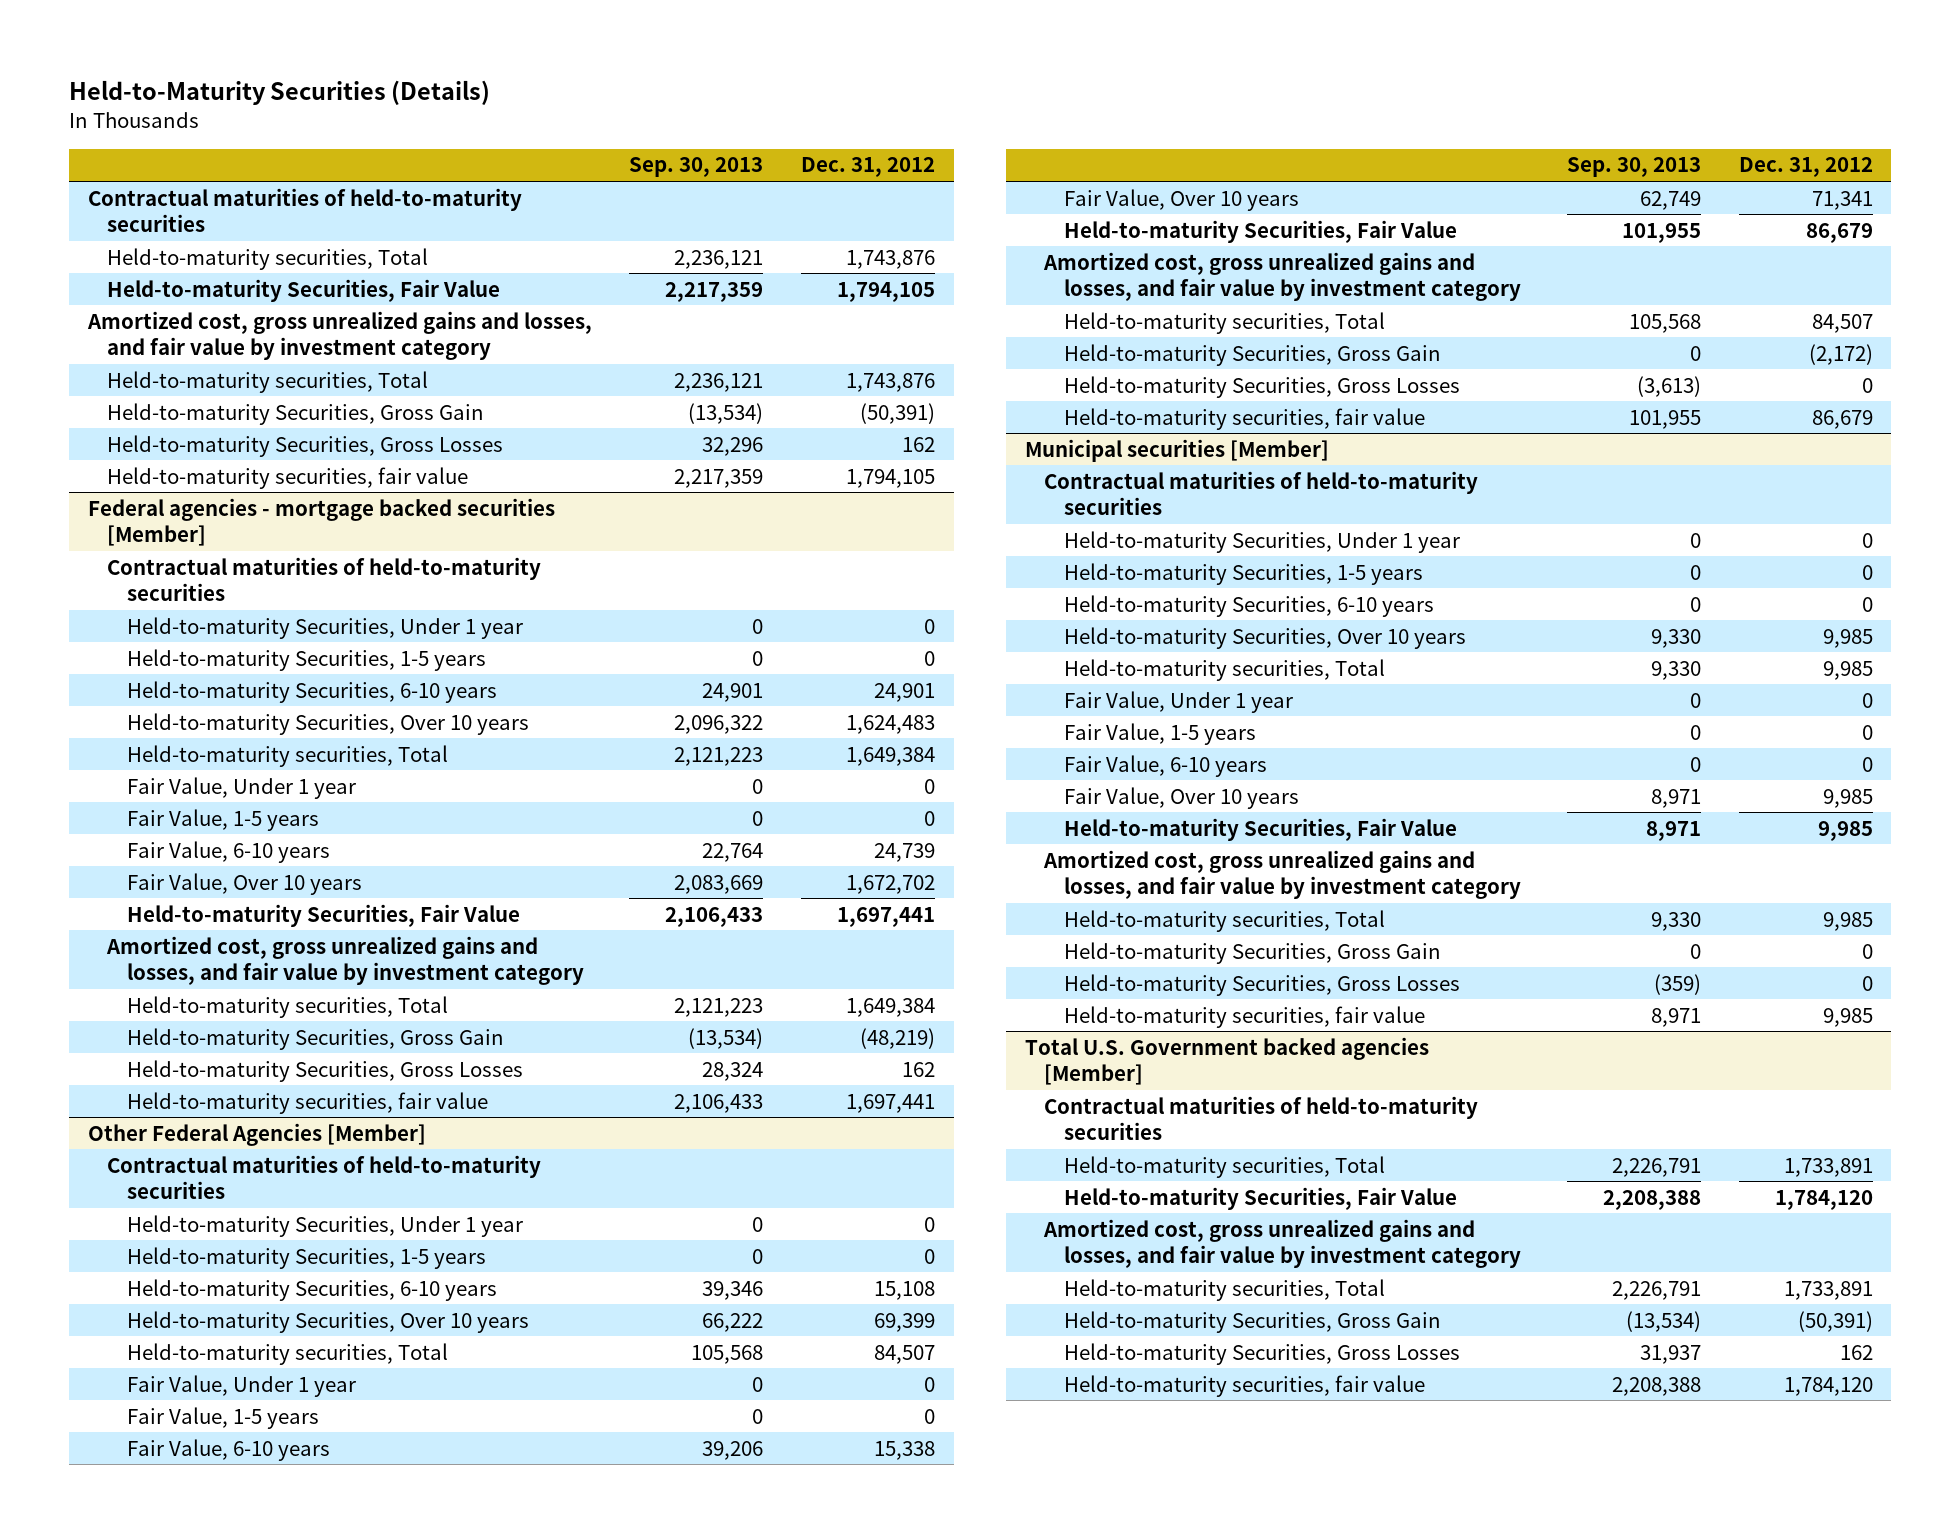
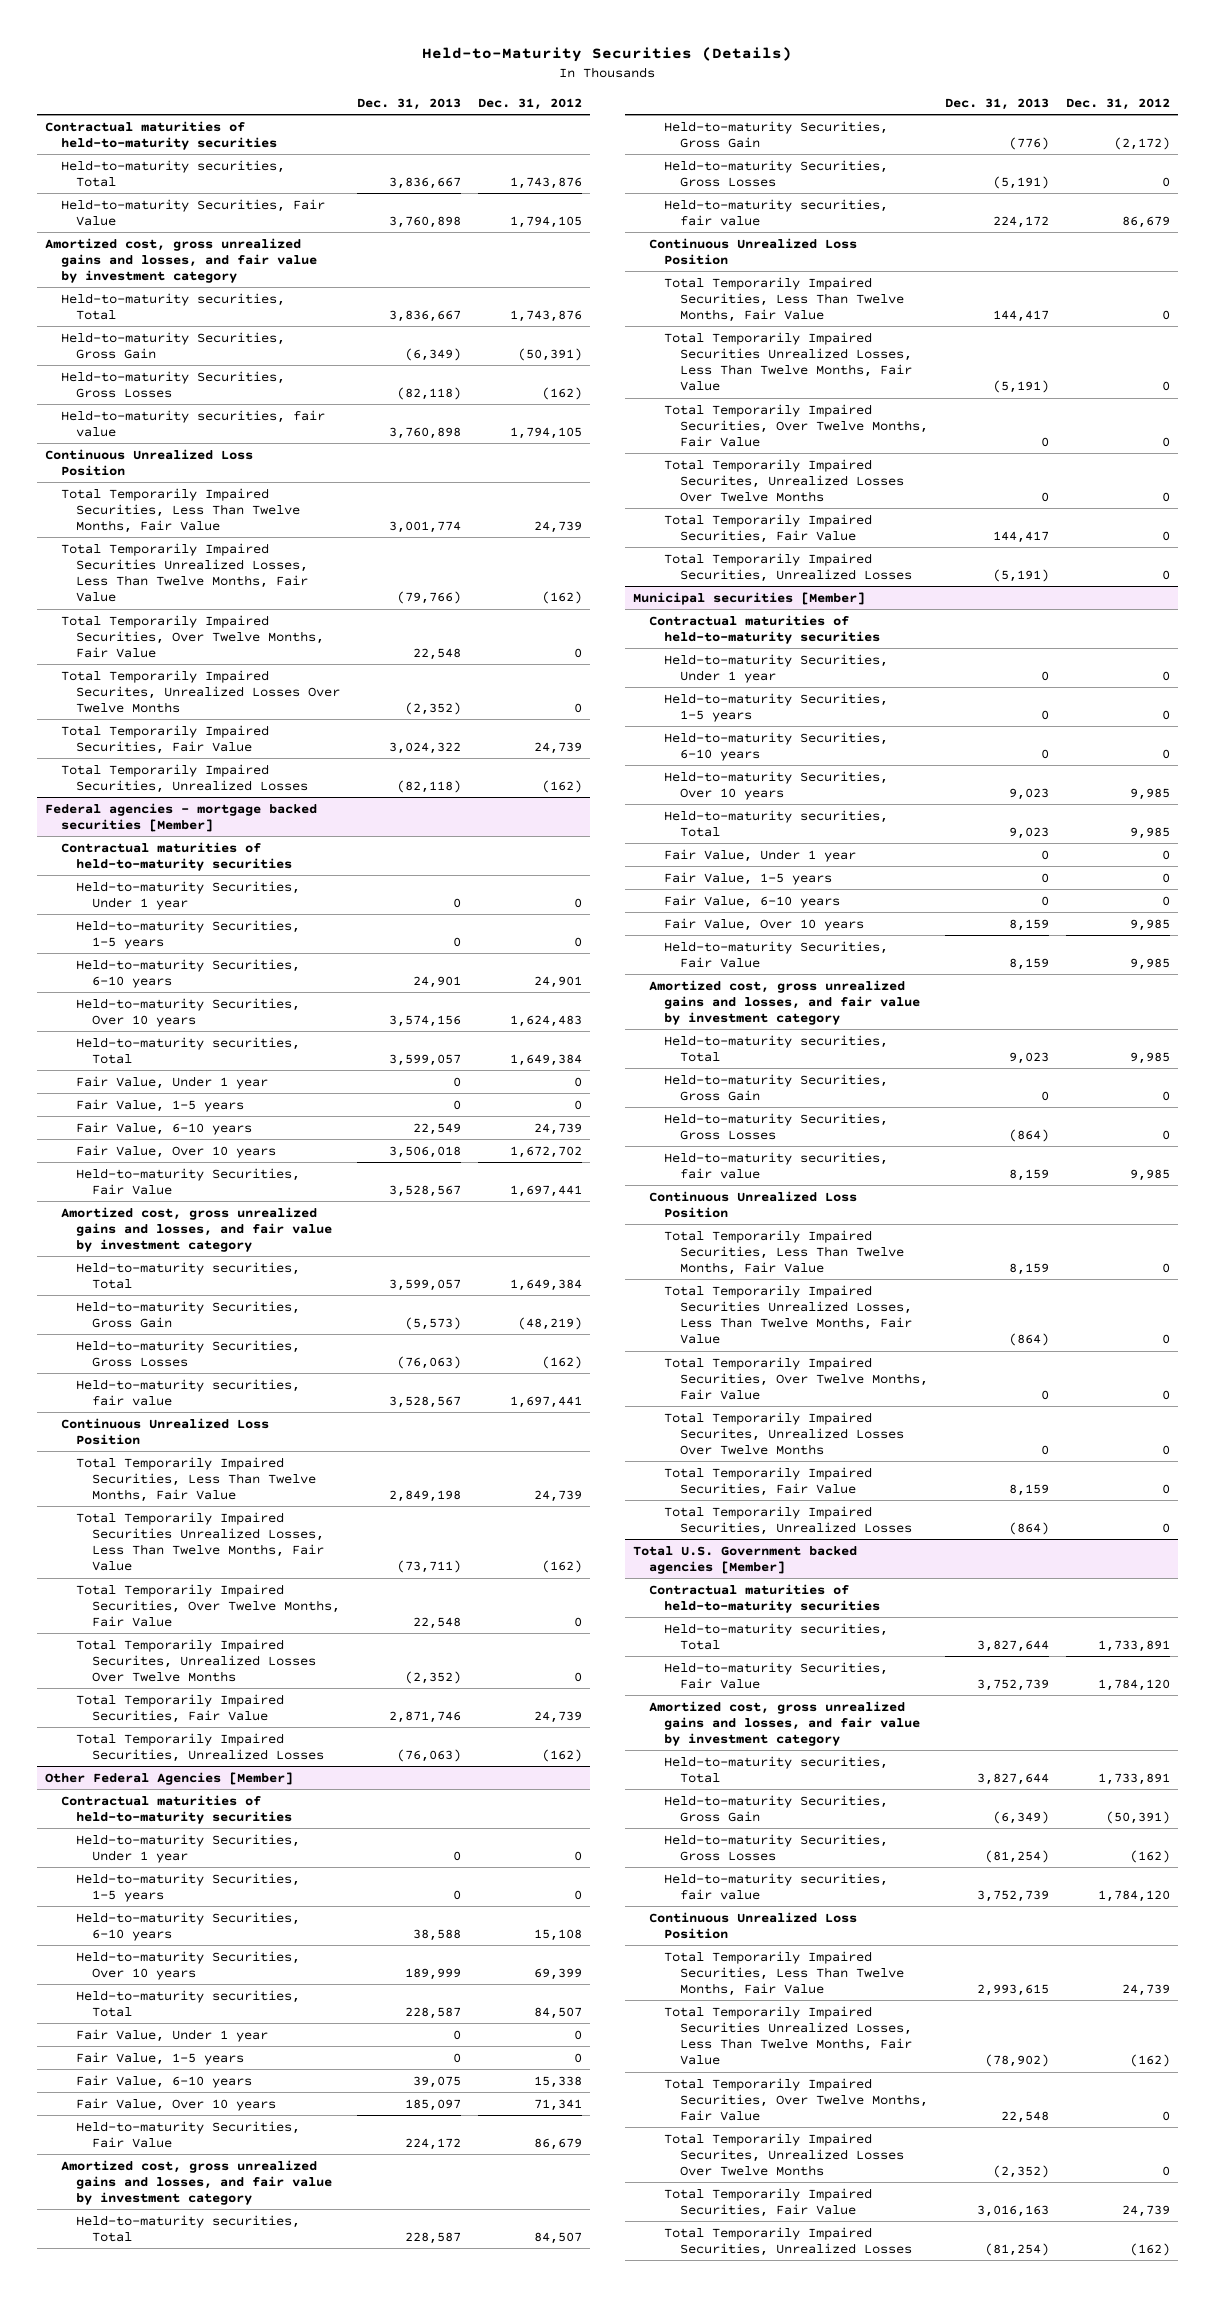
[629,157,764,178] Sep. 30, 2013 -> none
none -> [356,97,461,110] Dec. 31, 2013
[902,436,936,452] 162 -> [541,386,582,400] (162)
none -> [45,448,254,476] Continuous Unrealized Loss Position
none -> [60,487,301,534] Total Temporarily Impaired Securities, Less Than Twelve Months, Fair Value
none -> [60,542,309,603] Total Temporarily Impaired Securities Unrealized Losses, Less Than Twelve Months, Fair Value
none -> [60,614,325,659] Total Temporarily Impaired Securities, Over Twelve Months, Fair Value
none -> [60,669,341,714] Total Temporarily Impaired Securites, Unrealized Losses Over Twelve Months
none -> [60,724,269,754] Total Temporarily Impaired Securities, Fair Value
none -> [60,763,309,793] Total Temporarily Impaired Securities, Unrealized Losses
[902,1061,936,1077] 162 -> [541,1355,582,1369] (162)
none -> [60,1417,269,1445] Continuous Unrealized Loss Position
none -> [76,1456,317,1503] Total Temporarily Impaired Securities, Less Than Twelve Months, Fair Value
none -> [76,1511,325,1572] Total Temporarily Impaired Securities Unrealized Losses, Less Than Twelve Months, Fair Value
none -> [76,1583,341,1628] Total Temporarily Impaired Securities, Over Twelve Months, Fair Value
none -> [76,1638,317,1683] Total Temporarily Impaired Securites, Unrealized Losses Over Twelve Months
none -> [76,1693,285,1723] Total Temporarily Impaired Securities, Fair Value
none -> [76,1732,325,1762] Total Temporarily Impaired Securities, Unrealized Losses
none -> [648,237,857,265] Continuous Unrealized Loss Position
none -> [664,276,905,323] Total Temporarily Impaired Securities, Less Than Twelve Months, Fair Value
none -> [664,331,913,392] Total Temporarily Impaired Securities Unrealized Losses, Less Than Twelve Months, Fair Value
none -> [664,403,929,448] Total Temporarily Impaired Securities, Over Twelve Months, Fair Value
none -> [664,458,905,503] Total Temporarily Impaired Securites, Unrealized Losses Over Twelve Months
none -> [664,513,873,543] Total Temporarily Impaired Securities, Fair Value
none -> [664,552,913,582] Total Temporarily Impaired Securities, Unrealized Losses
none -> [648,1190,857,1218] Continuous Unrealized Loss Position
none -> [664,1229,905,1276] Total Temporarily Impaired Securities, Less Than Twelve Months, Fair Value
none -> [664,1284,913,1345] Total Temporarily Impaired Securities Unrealized Losses, Less Than Twelve Months, Fair Value
none -> [664,1356,929,1401] Total Temporarily Impaired Securities, Over Twelve Months, Fair Value
none -> [664,1411,905,1456] Total Temporarily Impaired Securites, Unrealized Losses Over Twelve Months
none -> [664,1466,873,1496] Total Temporarily Impaired Securities, Fair Value
none -> [664,1505,913,1535] Total Temporarily Impaired Securities, Unrealized Losses
[1839,1344,1873,1360] 162 -> [1129,1849,1170,1863] (162)
none -> [648,1911,857,1939] Continuous Unrealized Loss Position
none -> [664,1950,905,1997] Total Temporarily Impaired Securities, Less Than Twelve Months, Fair Value
none -> [664,2005,913,2066] Total Temporarily Impaired Securities Unrealized Losses, Less Than Twelve Months, Fair Value
none -> [664,2077,929,2122] Total Temporarily Impaired Securities, Over Twelve Months, Fair Value
none -> [664,2132,905,2177] Total Temporarily Impaired Securites, Unrealized Losses Over Twelve Months
none -> [664,2187,873,2217] Total Temporarily Impaired Securities, Fair Value
none -> [664,2226,913,2256] Total Temporarily Impaired Securities, Unrealized Losses

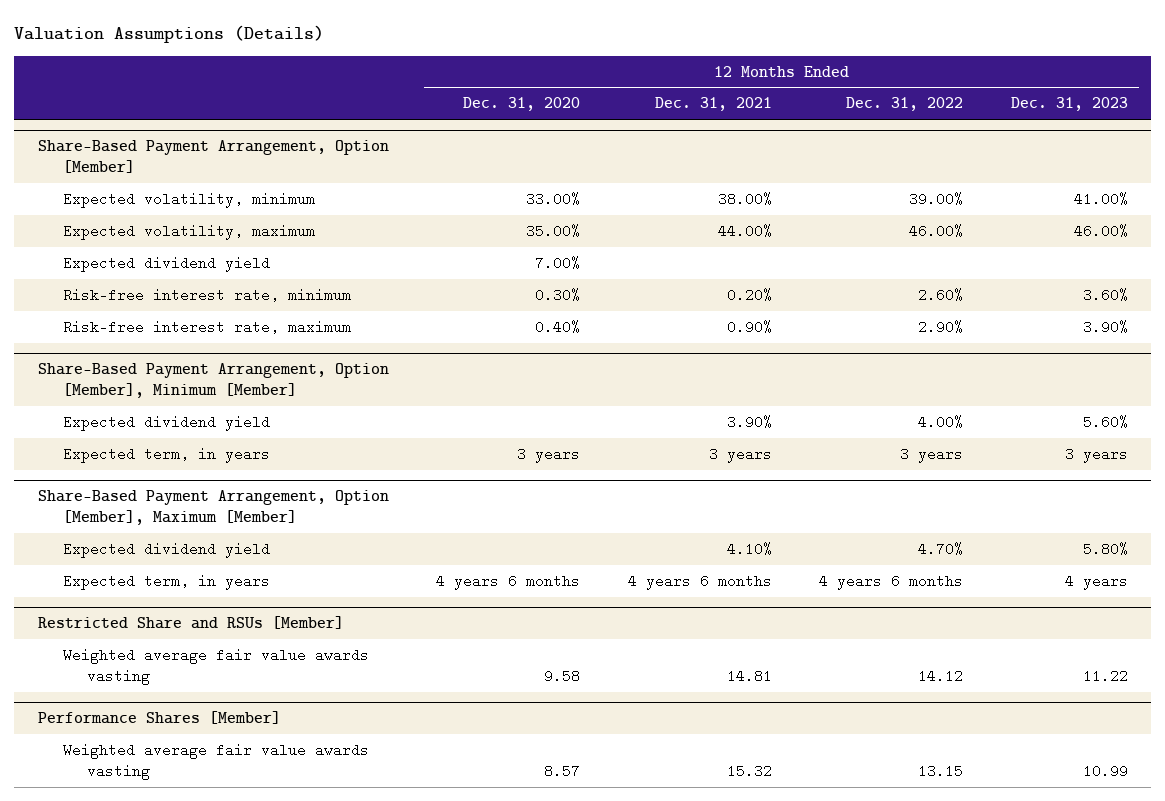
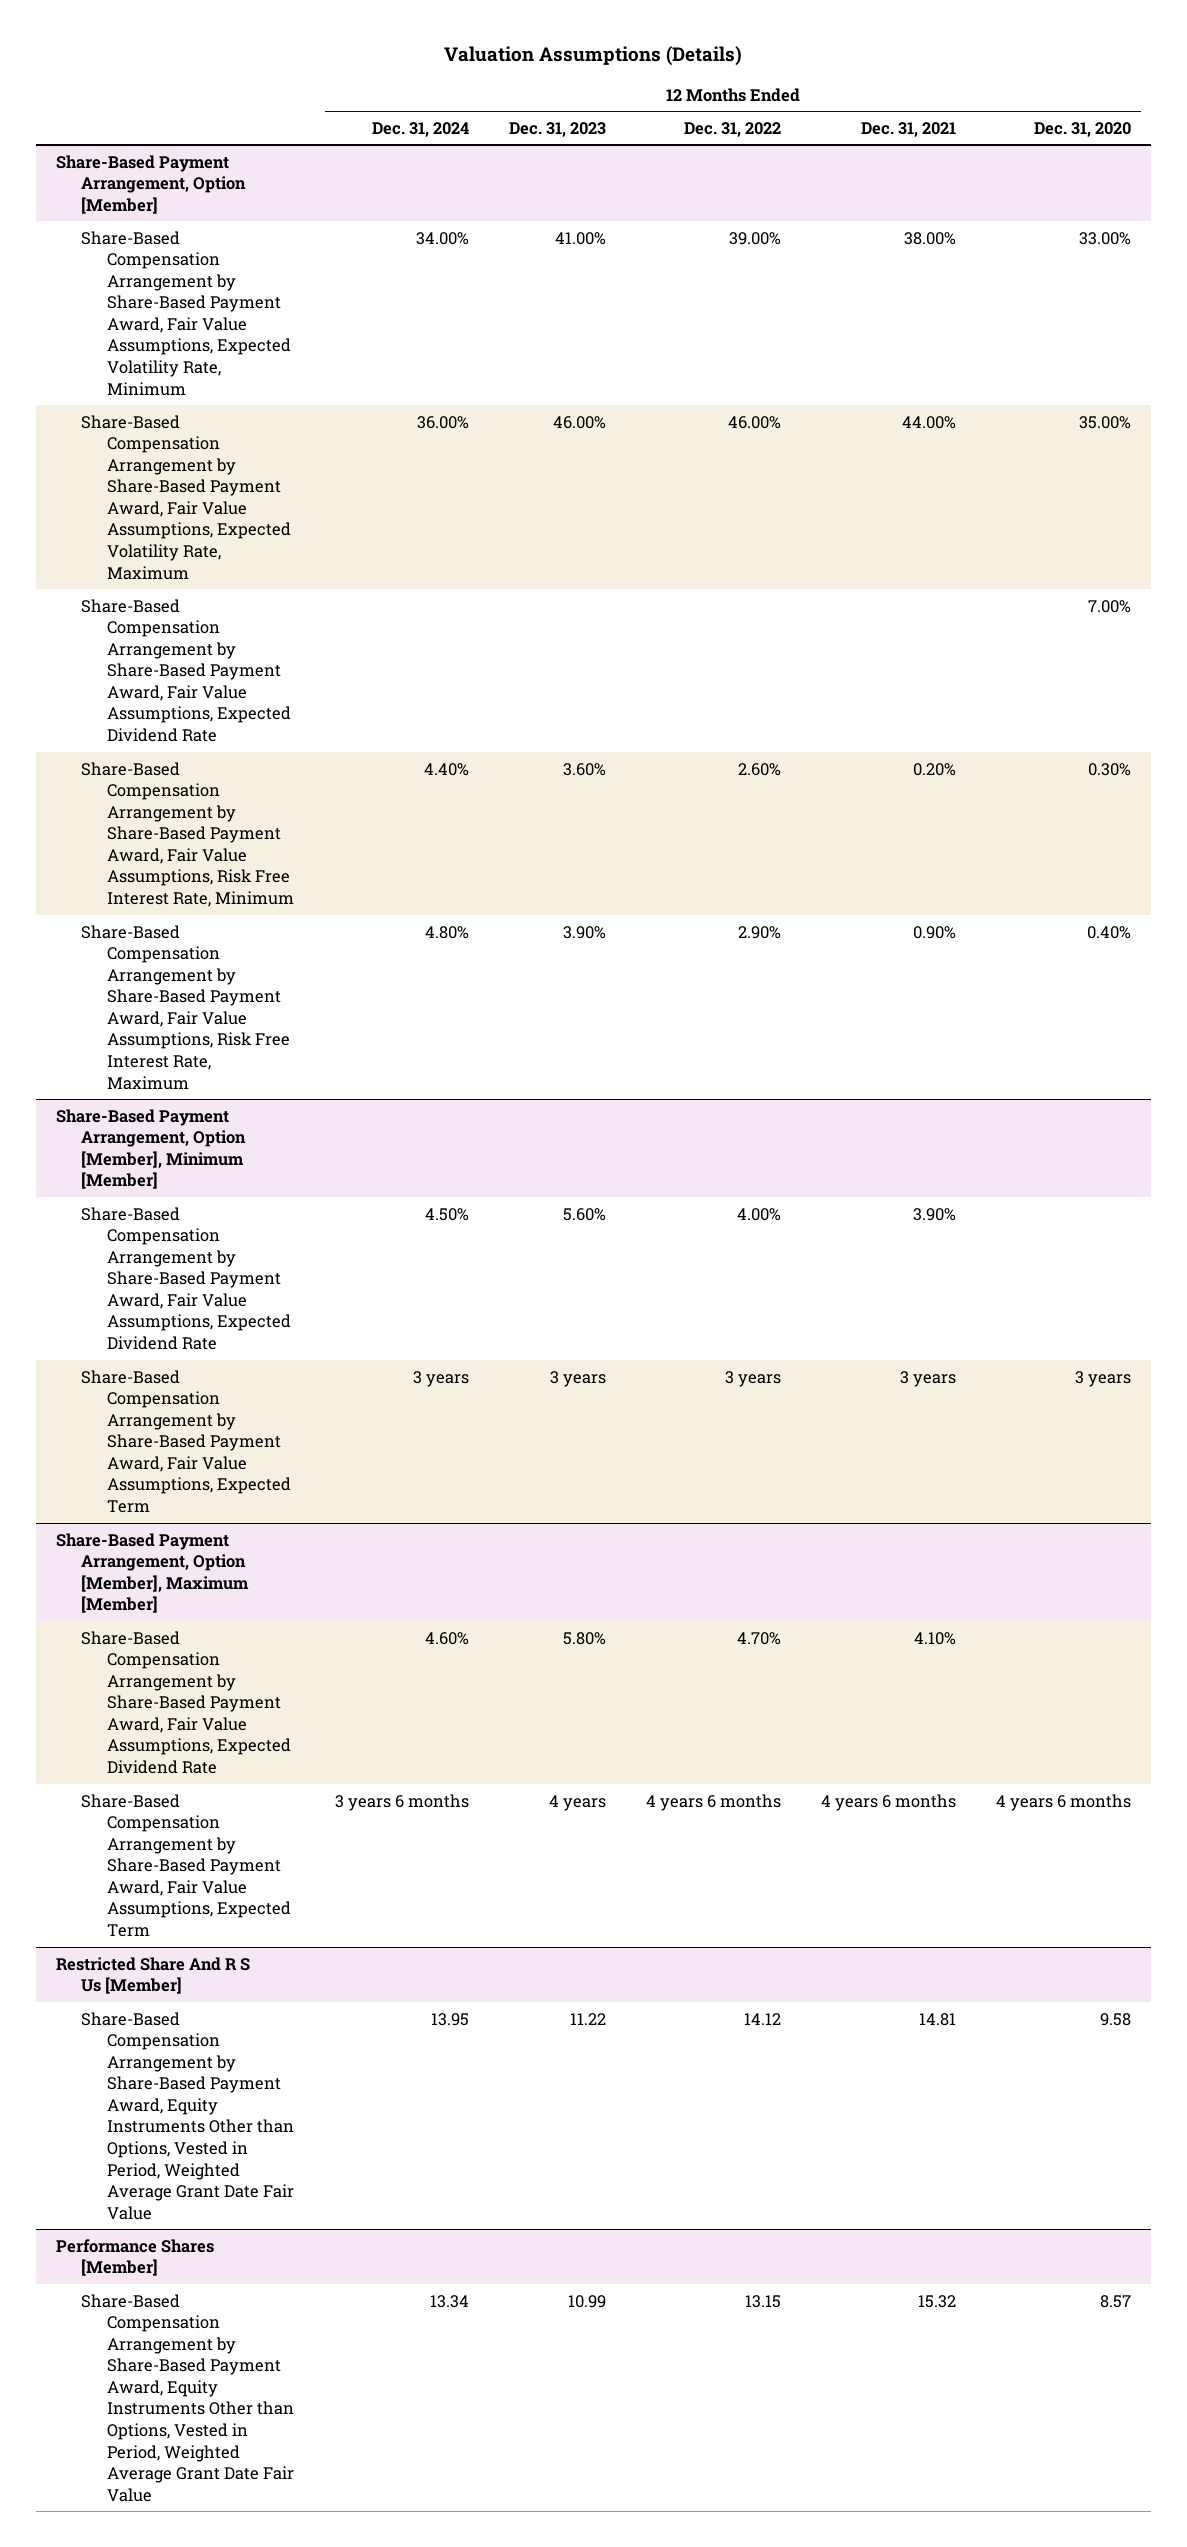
none -> [371,121,469,137] Dec. 31, 2024
[62,191,315,208] Expected volatility, minimum -> [81,230,292,396] Share-Based Compensation Arrangement by Share-Based Payment Award, Fair Value Assumptions, Expected Volatility Rate, Minimum
[62,223,315,240] Expected volatility, maximum -> [81,414,292,580] Share-Based Compensation Arrangement by Share-Based Payment Award, Fair Value Assumptions, Expected Volatility Rate, Maximum
[62,255,270,272] Expected dividend yield -> [81,598,292,743] Share-Based Compensation Arrangement by Share-Based Payment Award, Fair Value Assumptions, Expected Dividend Rate
[62,287,351,302] Risk-free interest rate, minimum -> [81,761,295,908] Share-Based Compensation Arrangement by Share-Based Payment Award, Fair Value Assumptions, Risk Free Interest Rate, Minimum
[62,319,351,334] Risk-free interest rate, maximum -> [81,924,291,1090] Share-Based Compensation Arrangement by Share-Based Payment Award, Fair Value Assumptions, Risk Free Interest Rate, Maximum
[62,414,270,431] Expected dividend yield -> [81,1206,292,1351] Share-Based Compensation Arrangement by Share-Based Payment Award, Fair Value Assumptions, Expected Dividend Rate
[62,446,270,463] Expected term, in years -> [81,1369,292,1514] Share-Based Compensation Arrangement by Share-Based Payment Award, Fair Value Assumptions, Expected Term
[62,541,270,558] Expected dividend yield -> [81,1630,292,1775] Share-Based Compensation Arrangement by Share-Based Payment Award, Fair Value Assumptions, Expected Dividend Rate
[62,573,270,590] Expected term, in years -> [81,1793,292,1938] Share-Based Compensation Arrangement by Share-Based Payment Award, Fair Value Assumptions, Expected Term
[37,616,344,630] Restricted Share and RSUs [Member] -> [55,1956,250,1995] Restricted Share And R S Us [Member]
[62,647,369,685] Weighted average fair value awards vasting -> [81,2011,295,2220] Share-Based Compensation Arrangement by Share-Based Payment Award, Equity Instruments Other than Options, Vested in Period, Weighted Average Grant Date Fair Value
[62,742,369,780] Weighted average fair value awards vasting -> [81,2293,295,2502] Share-Based Compensation Arrangement by Share-Based Payment Award, Equity Instruments Other than Options, Vested in Period, Weighted Average Grant Date Fair Value

